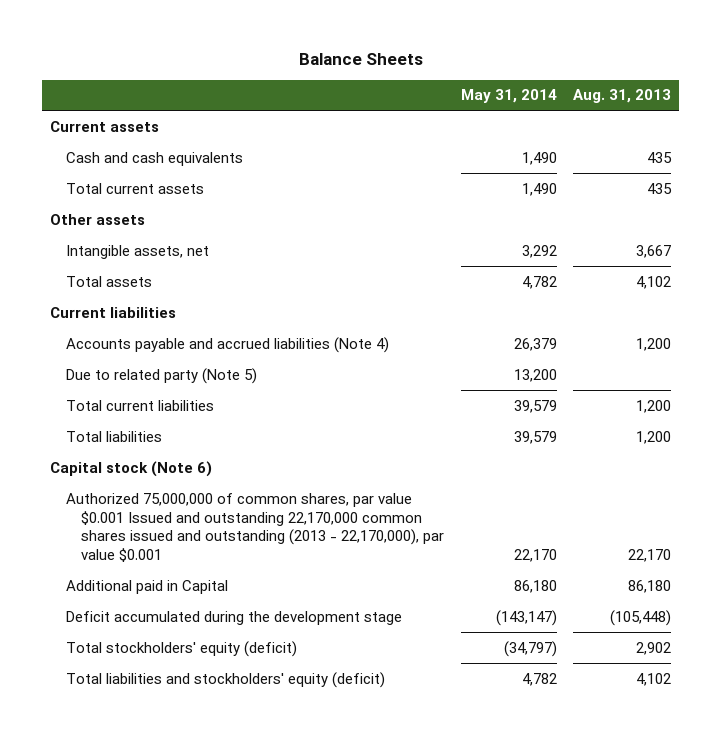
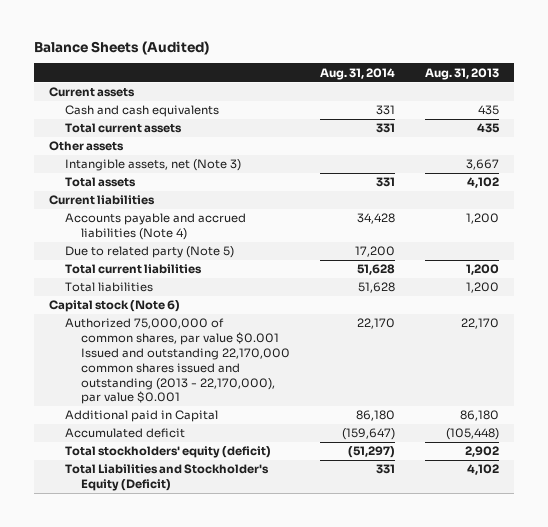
[298,52,423,65] Balance Sheets -> [33,40,209,55] Balance Sheets (Audited)
[460,89,557,104] May 31, 2014 -> none
none -> [319,67,395,80] Aug. 31, 2014
[65,244,209,259] Intangible assets, net -> [64,159,241,172] Intangible assets, net (Note 3)
[65,610,402,625] Deficit accumulated during the development stage -> [64,428,185,439] Accumulated deficit
[65,671,385,688] Total liabilities and stockholders' equity (deficit) -> [64,464,269,492] Total Liabilities and Stockholder's Equity (Deficit)

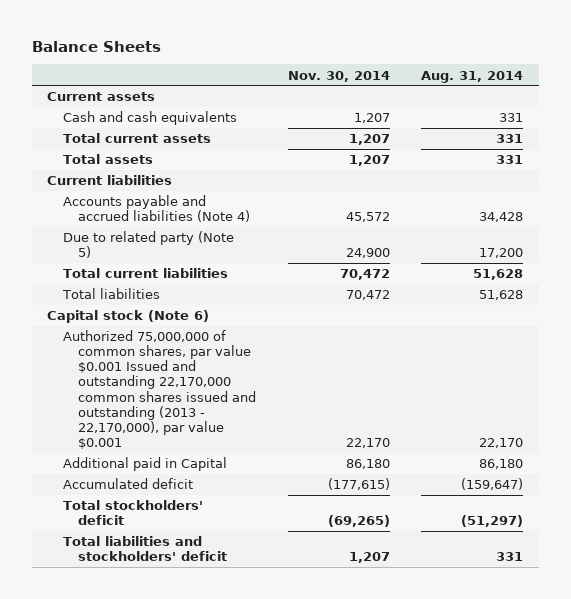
[33,40,209,55] Balance Sheets (Audited) -> [31,40,161,52] Balance Sheets
[425,67,500,80] Aug. 31, 2013 -> none
none -> [287,70,390,82] Nov. 30, 2014
[48,141,124,152] Other assets -> none
[64,159,241,172] Intangible assets, net (Note 3) -> none
[64,446,271,459] Total stockholders' equity (deficit) -> [62,500,203,526] Total stockholders' deficit
[64,464,269,492] Total Liabilities and Stockholder's Equity (Deficit) -> [62,536,228,562] Total liabilities and stockholders' deficit

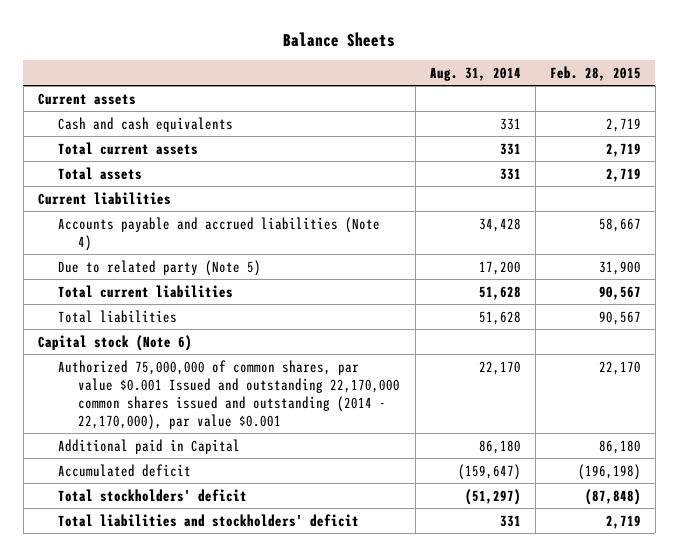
[287,70,390,82] Nov. 30, 2014 -> none
none -> [549,65,641,81] Feb. 28, 2015
[62,330,257,449] Authorized 75,000,000 of common shares, par value $0.001 Issued and outstanding 22,170,000 common shares issued and outstanding (2013 - 22,170,000), par value $0.001 -> [58,359,401,430] Authorized 75,000,000 of common shares, par value $0.001 Issued and outstanding 22,170,000 common shares issued and outstanding (2014 - 22,170,000), par value $0.001

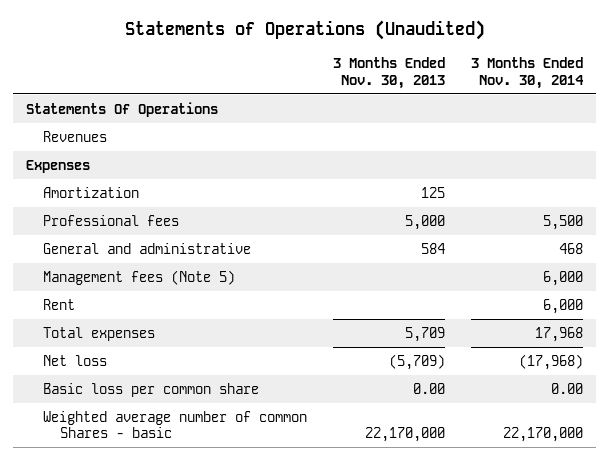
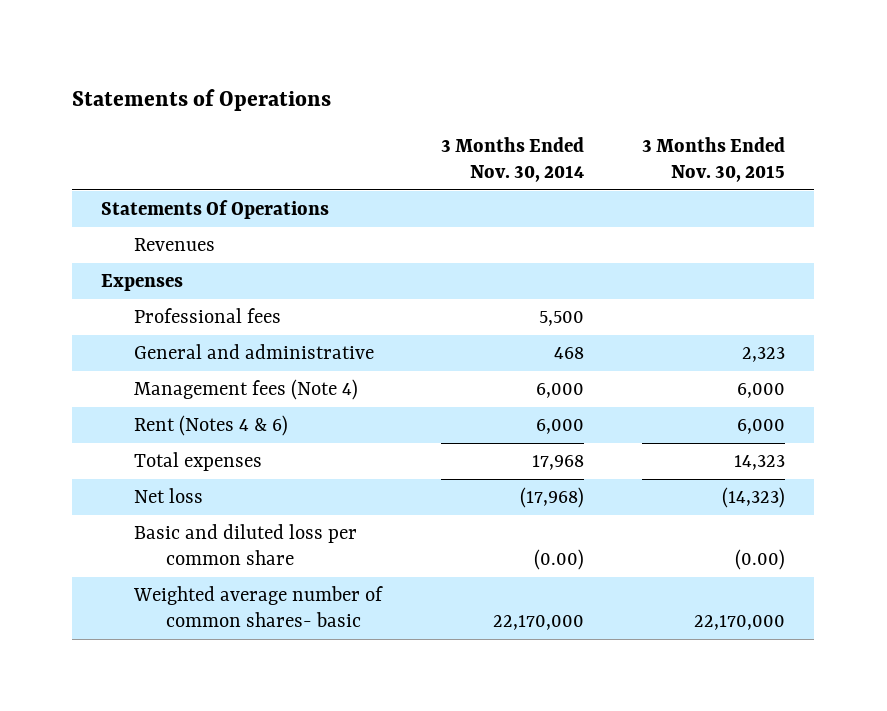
[124,20,485,41] Statements of Operations (Unaudited) -> [72,89,332,112] Statements of Operations
[333,57,446,89] 3 Months Ended Nov. 30, 2013 -> none
none -> [642,137,786,183] 3 Months Ended Nov. 30, 2015
[43,186,140,198] Amortization -> none
[43,269,236,285] Management fees (Note 5) -> [133,379,358,401] Management fees (Note 4)
[43,298,76,310] Rent -> [133,415,288,437] Rent (Notes 4 & 6)
[43,382,260,397] Basic loss per common share -> [133,524,357,566] Basic and diluted loss per common share
[550,382,583,394] 0.00 -> [533,549,584,571] (0.00)
[43,410,308,439] Weighted average number of common Shares - basic -> [132,586,383,628] Weighted average number of common shares- basic

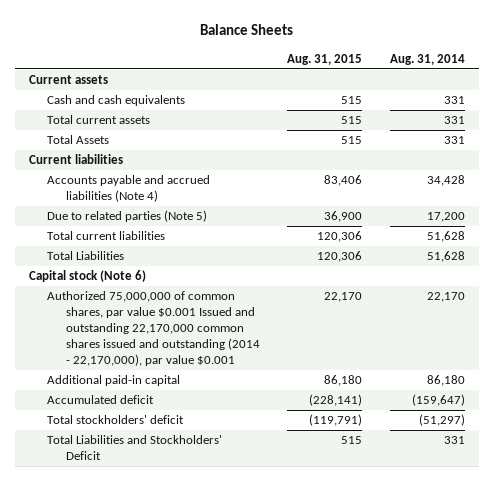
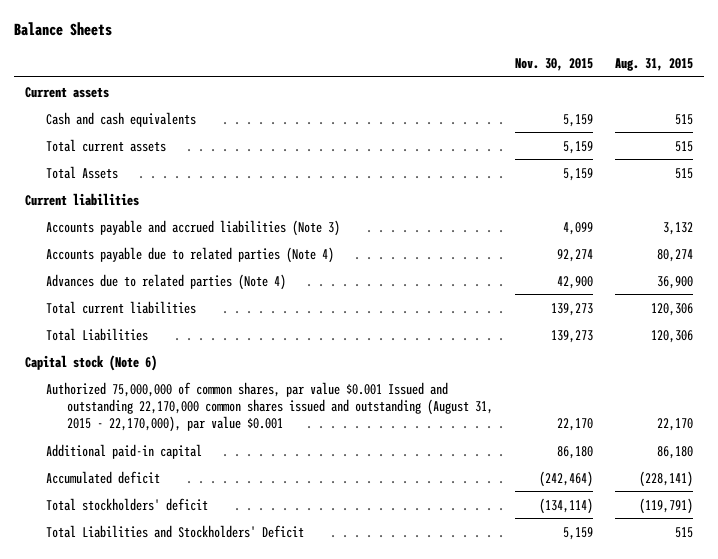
[389,53,465,65] Aug. 31, 2014 -> none
none -> [514,57,593,71] Nov. 30, 2015
[47,175,211,203] Accounts payable and accrued liabilities (Note 4) -> [45,219,340,236] Accounts payable and accrued liabilities (Note 3)
[324,175,363,187] 83,406 -> [662,221,693,235] 3,132
[47,210,208,223] Due to related parties (Note 5) -> [45,246,334,263] Accounts payable due to related parties (Note 4)
[324,211,363,223] 36,900 -> [656,248,693,262] 80,274
none -> [45,273,286,290] Advances due to related parties (Note 4)
[47,291,260,367] Authorized 75,000,000 of common shares, par value $0.001 Issued and outstanding 22,170,000 common shares issued and outstanding (2014 - 22,170,000), par value $0.001 -> [45,381,493,433] Authorized 75,000,000 of common shares, par value $0.001 Issued and outstanding 22,170,000 common shares issued and outstanding (August 31, 2015 - 22,170,000), par value $0.001

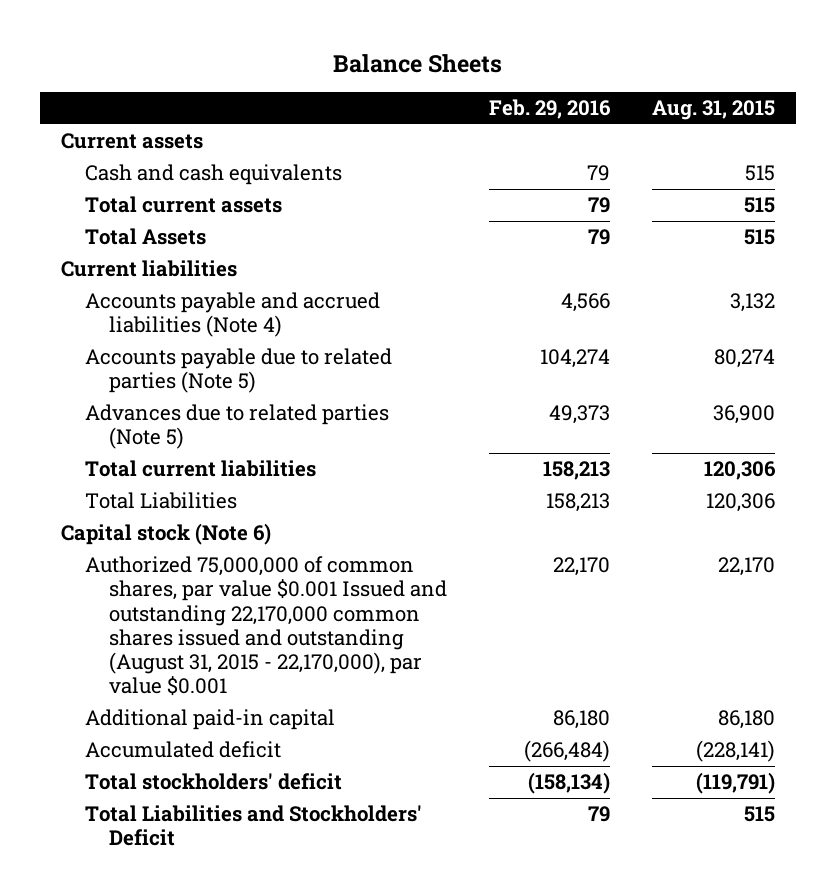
[514,57,593,71] Nov. 30, 2015 -> none
none -> [488,99,611,120] Feb. 29, 2016
[45,219,340,236] Accounts payable and accrued liabilities (Note 3) -> [85,292,381,338] Accounts payable and accrued liabilities (Note 4)
[45,246,334,263] Accounts payable due to related parties (Note 4) -> [85,348,393,394] Accounts payable due to related parties (Note 5)
[45,273,286,290] Advances due to related parties (Note 4) -> [85,404,390,450] Advances due to related parties (Note 5)

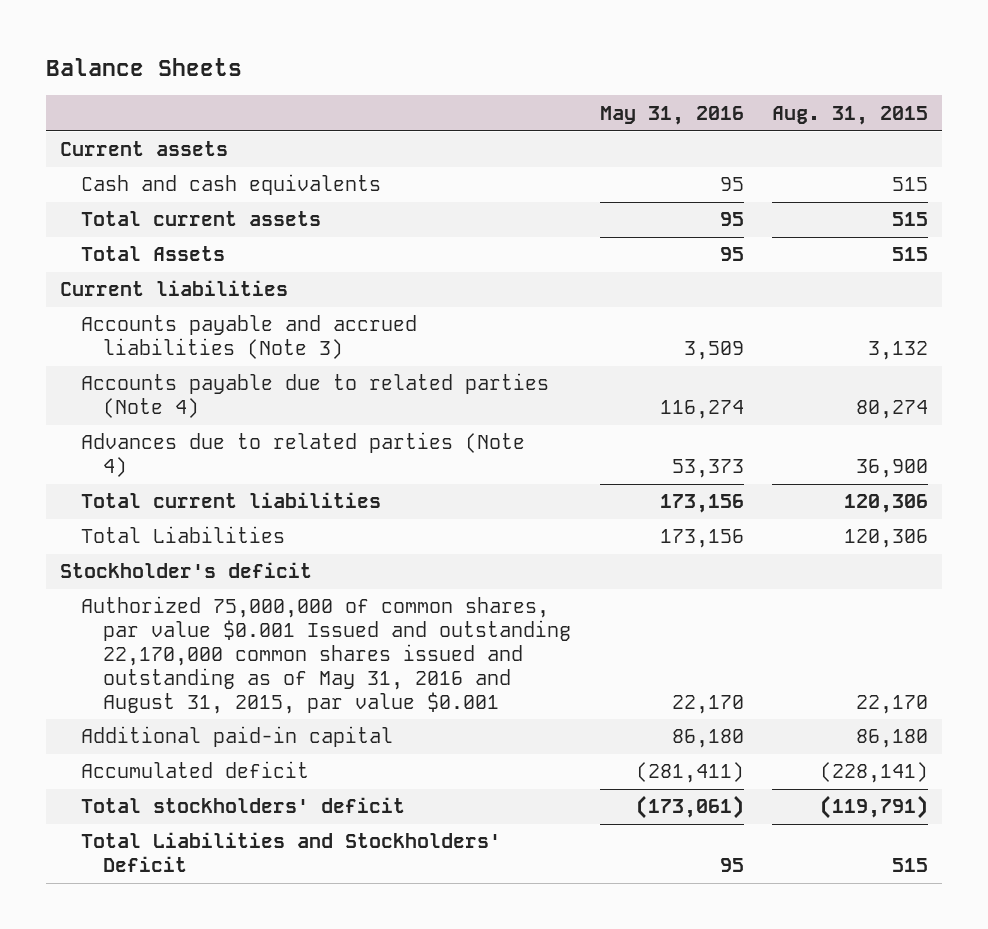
[488,99,611,120] Feb. 29, 2016 -> none
none -> [599,105,744,125] May 31, 2016
[85,292,381,338] Accounts payable and accrued liabilities (Note 4) -> [81,315,418,360] Accounts payable and accrued liabilities (Note 3)
[85,348,393,394] Accounts payable due to related parties (Note 5) -> [81,373,550,419] Accounts payable due to related parties (Note 4)
[85,404,390,450] Advances due to related parties (Note 5) -> [81,432,526,478] Advances due to related parties (Note 4)
[61,523,272,546] Capital stock (Note 6) -> none
none -> [59,562,312,579] Stockholder's deficit
[85,556,447,697] Authorized 75,000,000 of common shares, par value $0.001 Issued and outstanding 22,170,000 common shares issued and outstanding (August 31, 2015 - 22,170,000), par value $0.001 -> [81,596,571,714] Authorized 75,000,000 of common shares, par value $0.001 Issued and outstanding 22,170,000 common shares issued and outstanding as of May 31, 2016 and August 31, 2015, par value $0.001

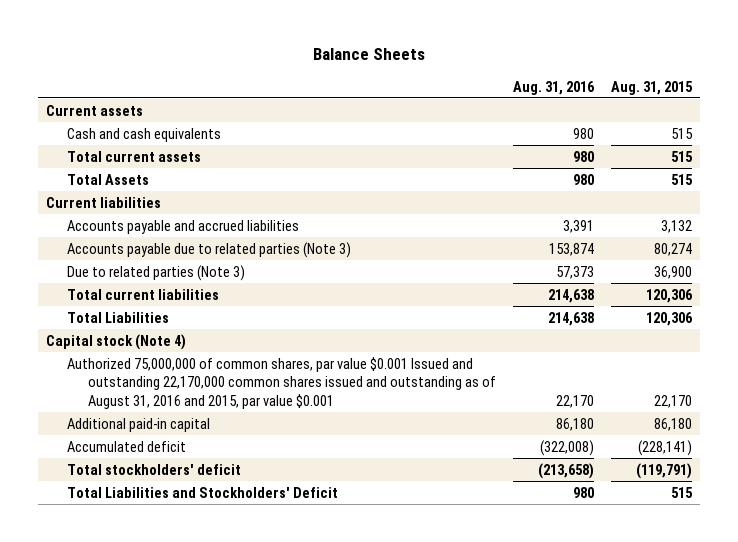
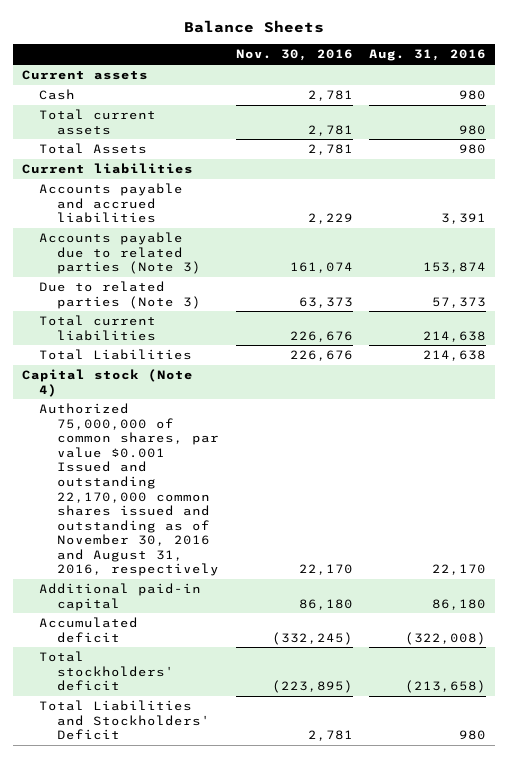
[610,80,693,95] Aug. 31, 2015 -> none
none -> [235,49,353,62] Nov. 30, 2016
[66,127,221,142] Cash and cash equivalents -> none
none -> [39,89,76,101] Cash
[66,356,496,410] Authorized 75,000,000 of common shares, par value $0.001 Issued and outstanding 22,170,000 common shares issued and outstanding as of August 31, 2016 and 2015, par value $0.001 -> [39,403,220,577] Authorized 75,000,000 of common shares, par value $0.001 Issued and outstanding 22,170,000 common shares issued and outstanding as of November 30, 2016 and August 31, 2016, respectively

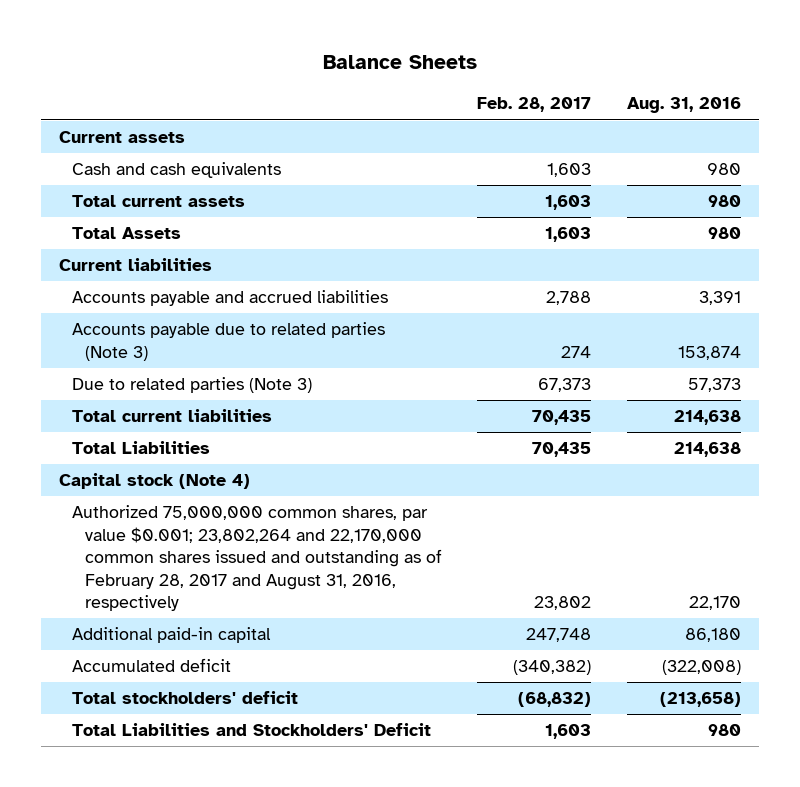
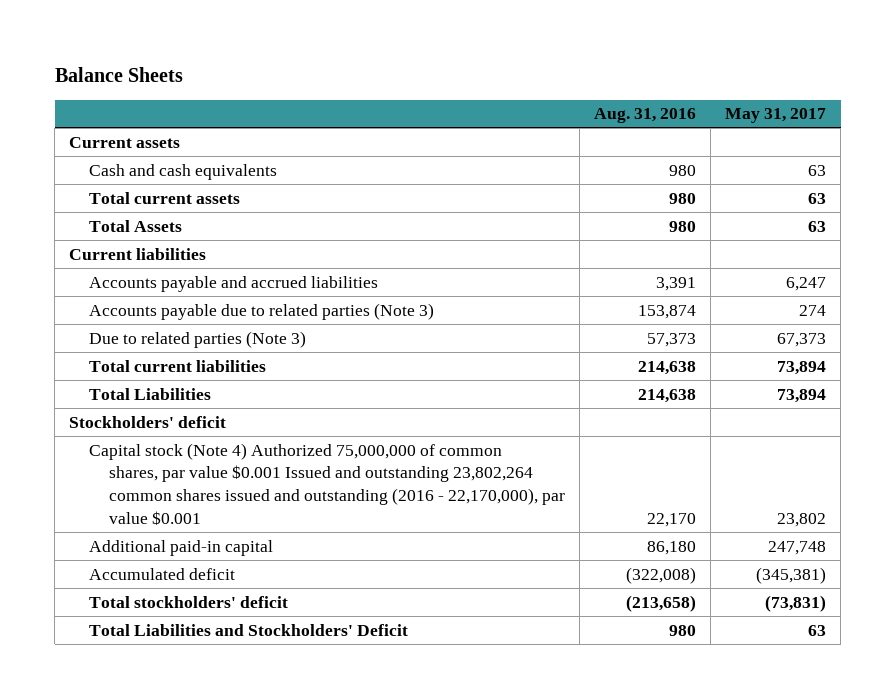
[477,97,592,113] Feb. 28, 2017 -> none
none -> [725,108,827,124] May 31, 2017
[58,473,250,490] Capital stock (Note 4) -> none
none -> [69,415,227,428] Stockholders' deficit
[71,505,442,612] Authorized 75,000,000 common shares, par value $0.001; 23,802,264 and 22,170,000 common shares issued and outstanding as of February 28, 2017 and August 31, 2016, respectively -> [89,442,565,525] Capital stock (Note 4) Authorized 75,000,000 of common shares, par value $0.001 Issued and outstanding 23,802,264 common shares issued and outstanding (2016 - 22,170,000), par value $0.001

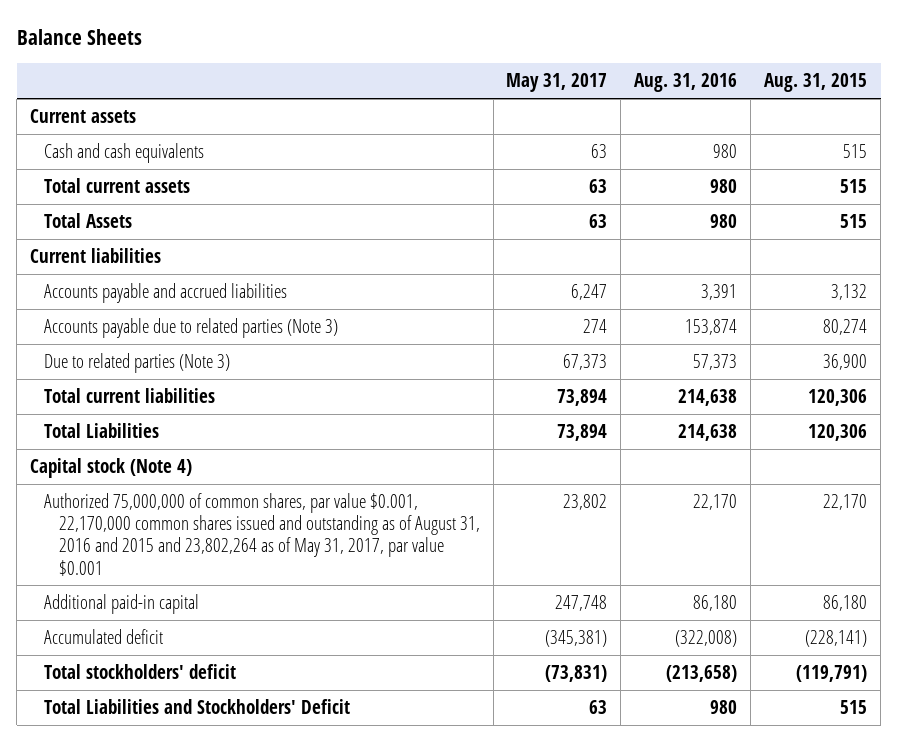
none -> [764,73,868,93] Aug. 31, 2015
[69,415,227,428] Stockholders' deficit -> none
none -> [30,457,193,478] Capital stock (Note 4)
[89,442,565,525] Capital stock (Note 4) Authorized 75,000,000 of common shares, par value $0.001 Issued and outstanding 23,802,264 common shares issued and outstanding (2016 - 22,170,000), par value $0.001 -> [44,492,480,576] Authorized 75,000,000 of common shares, par value $0.001, 22,170,000 common shares issued and outstanding as of August 31, 2016 and 2015 and 23,802,264 as of May 31, 2017, par value $0.001

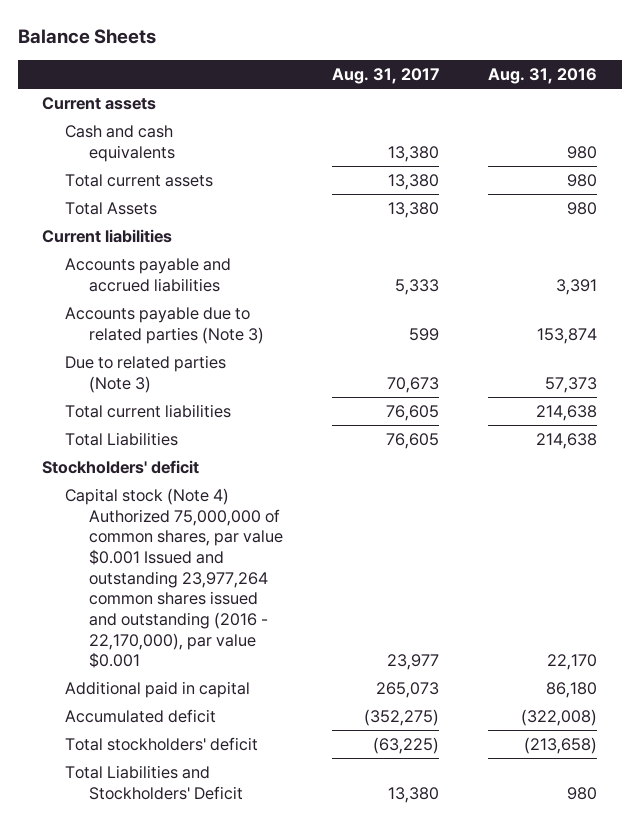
[506,73,608,93] May 31, 2017 -> none
[764,73,868,93] Aug. 31, 2015 -> none
none -> [331,67,439,84] Aug. 31, 2017
[30,457,193,478] Capital stock (Note 4) -> none
none -> [42,459,200,474] Stockholders' deficit
[44,492,480,576] Authorized 75,000,000 of common shares, par value $0.001, 22,170,000 common shares issued and outstanding as of August 31, 2016 and 2015 and 23,802,264 as of May 31, 2017, par value $0.001 -> [65,487,283,669] Capital stock (Note 4) Authorized 75,000,000 of common shares, par value $0.001 Issued and outstanding 23,977,264 common shares issued and outstanding (2016 - 22,170,000), par value $0.001
[44,593,200,614] Additional paid-in capital -> [65,680,251,698] Additional paid in capital

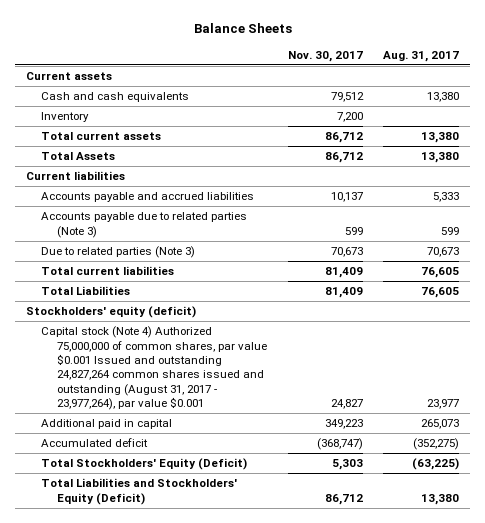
[488,67,598,84] Aug. 31, 2016 -> none
none -> [287,50,363,62] Nov. 30, 2017
none -> [41,112,90,123] Inventory
[42,459,200,474] Stockholders' deficit -> [25,306,196,319] Stockholders' equity (deficit)
[65,487,283,669] Capital stock (Note 4) Authorized 75,000,000 of common shares, par value $0.001 Issued and outstanding 23,977,264 common shares issued and outstanding (2016 - 22,170,000), par value $0.001 -> [41,326,267,411] Capital stock (Note 4) Authorized 75,000,000 of common shares, par value $0.001 Issued and outstanding 24,827,264 common shares issued and outstanding (August 31, 2017 - 23,977,264), par value $0.001
[65,736,259,751] Total stockholders' deficit -> [41,458,248,471] Total Stockholders' Equity (Deficit)
[65,764,243,800] Total Liabilities and Stockholders' Deficit -> [41,478,238,505] Total Liabilities and Stockholders' Equity (Deficit)

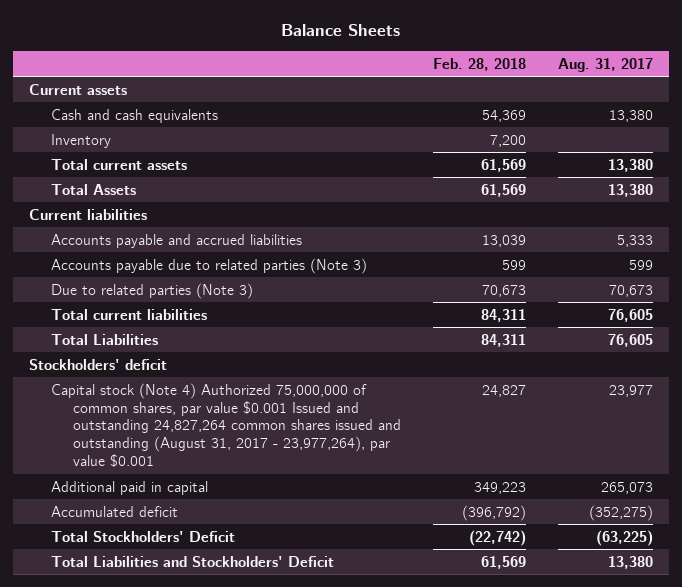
[287,50,363,62] Nov. 30, 2017 -> none
none -> [433,57,527,71] Feb. 28, 2018
[25,306,196,319] Stockholders' equity (deficit) -> [29,358,168,370] Stockholders' deficit
[41,458,248,471] Total Stockholders' Equity (Deficit) -> [51,530,236,542] Total Stockholders' Deficit
[41,478,238,505] Total Liabilities and Stockholders' Equity (Deficit) -> [51,555,335,567] Total Liabilities and Stockholders' Deficit

